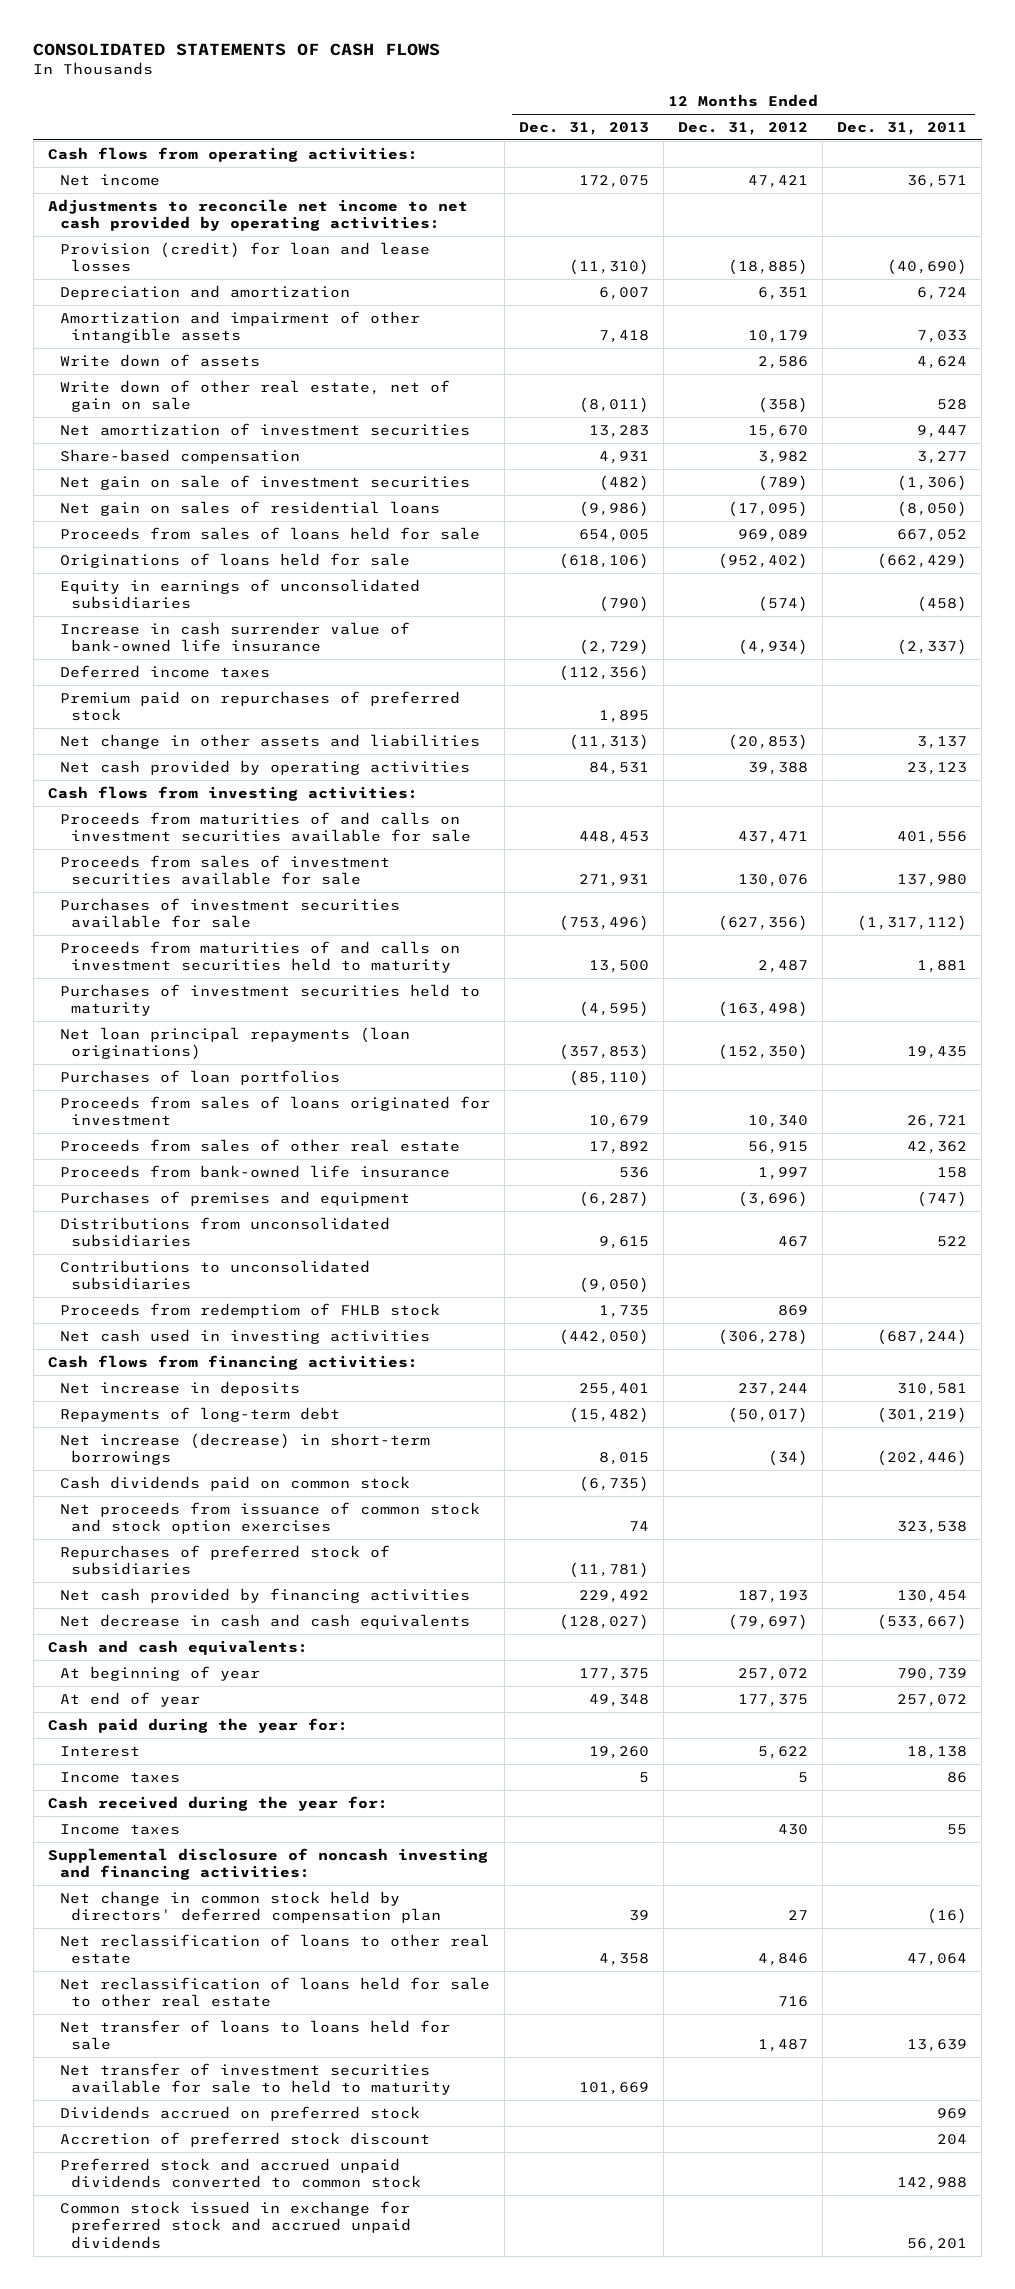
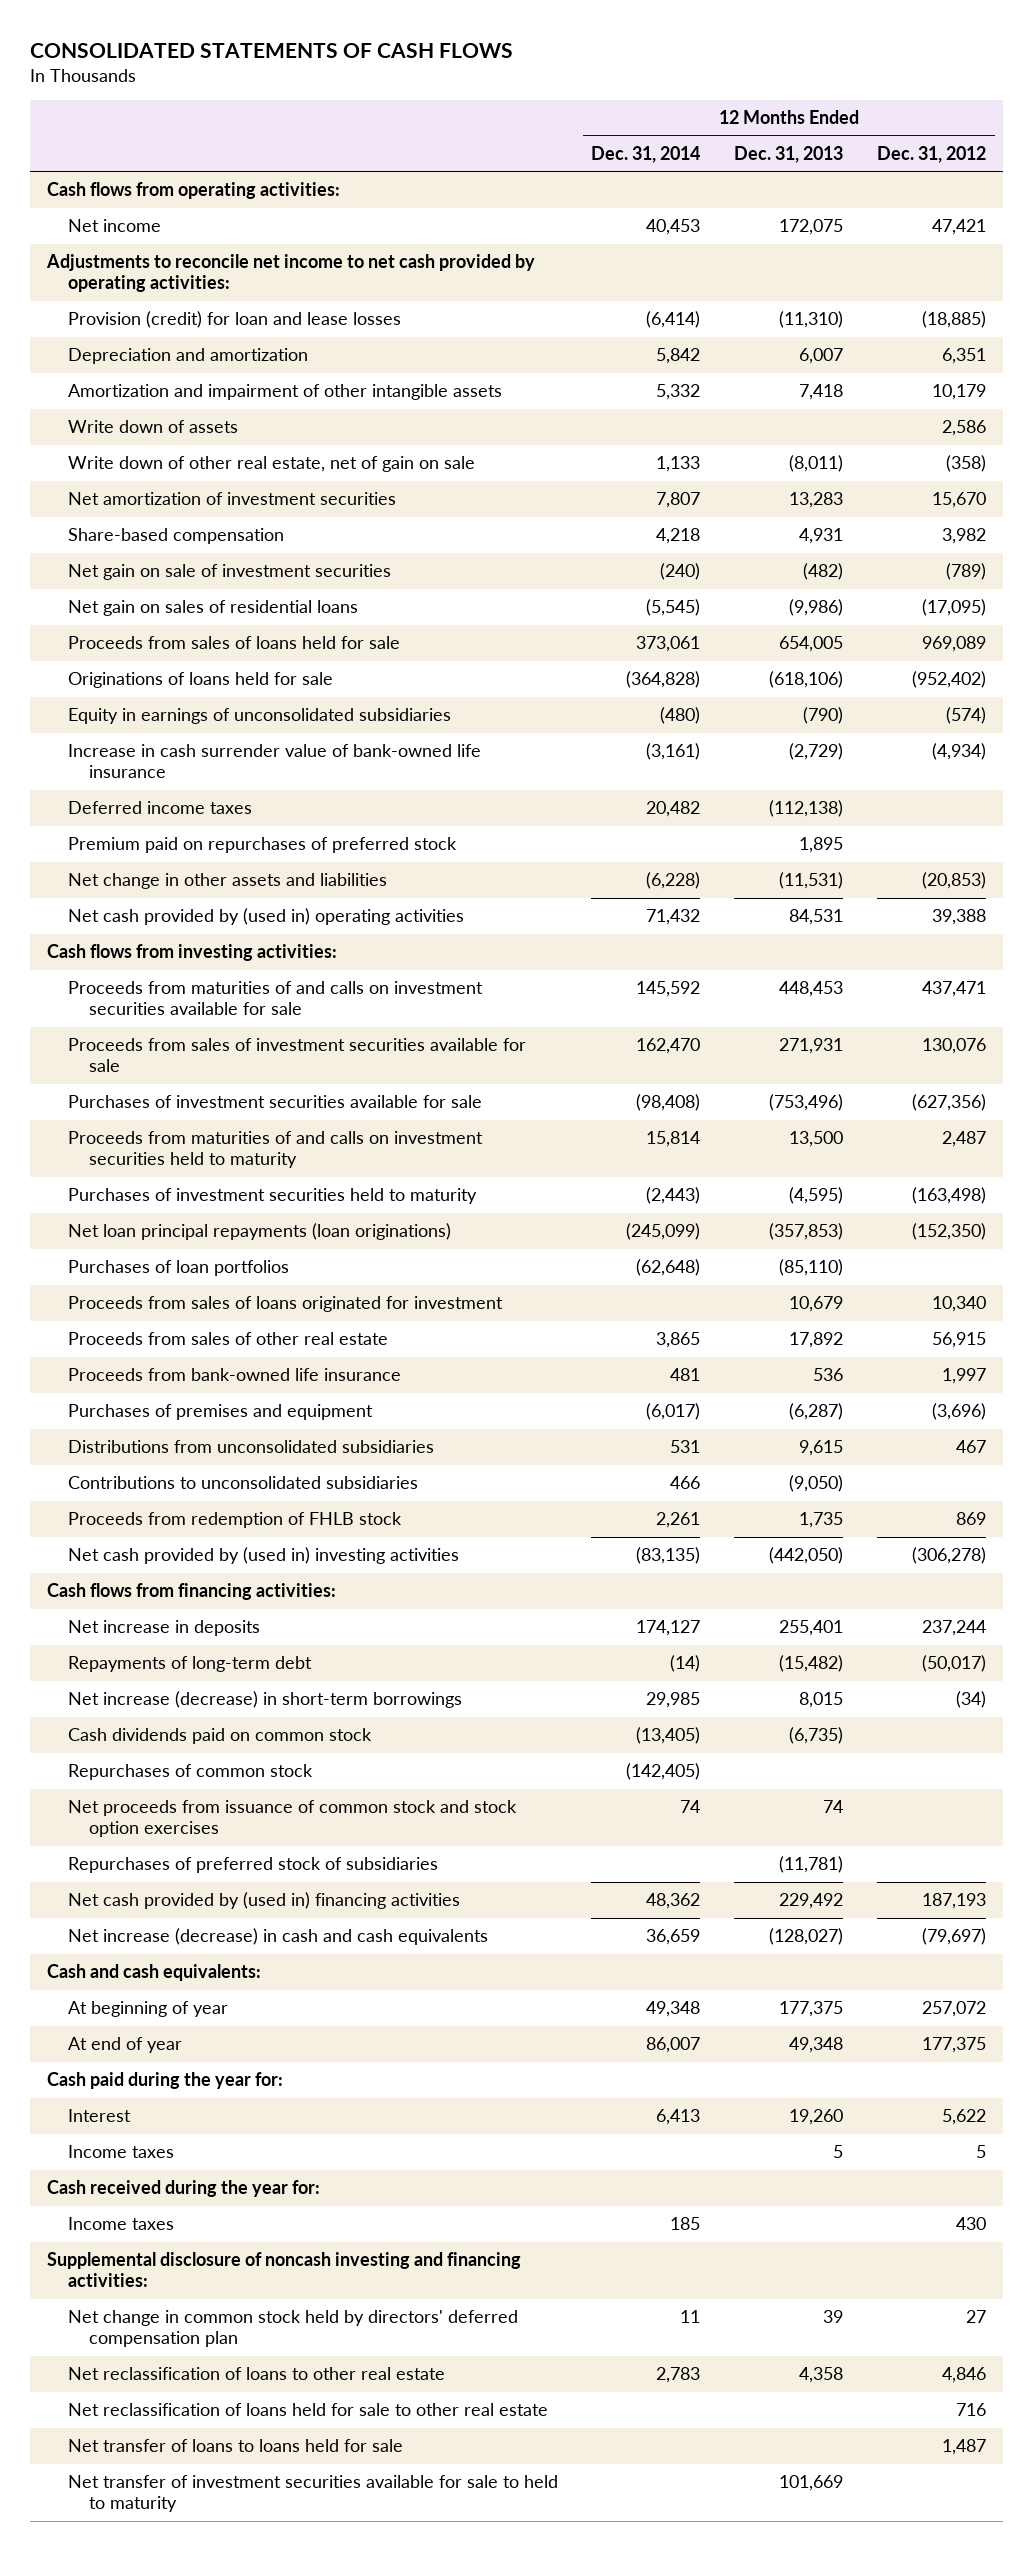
[837,121,968,135] Dec. 31, 2011 -> none
none -> [591,145,701,163] Dec. 31, 2014
[558,664,649,681] (112,356) -> [769,800,844,818] (112,138)
[568,733,649,750] (11,313) -> [779,872,844,890] (11,531)
[59,759,470,775] Net cash provided by operating activities -> [67,908,464,926] Net cash provided by (used in) operating activities
[59,1302,440,1318] Proceeds from redemptiom of FHLB stock -> [67,1512,402,1529] Proceeds from redemption of FHLB stock
[59,1328,430,1344] Net cash used in investing activities -> [67,1547,459,1565] Net cash provided by (used in) investing activities
none -> [67,1764,313,1781] Repurchases of common stock
[59,1587,470,1603] Net cash provided by financing activities -> [67,1892,460,1910] Net cash provided by (used in) financing activities
[59,1613,470,1629] Net decrease in cash and cash equivalents -> [67,1928,488,1946] Net increase (decrease) in cash and cash equivalents
[59,2105,420,2121] Dividends accrued on preferred stock -> none
[59,2131,430,2147] Accretion of preferred stock discount -> none
[59,2157,422,2189] Preferred stock and accrued unpaid dividends converted to common stock -> none
[59,2200,412,2249] Common stock issued in exchange for preferred stock and accrued unpaid dividends -> none

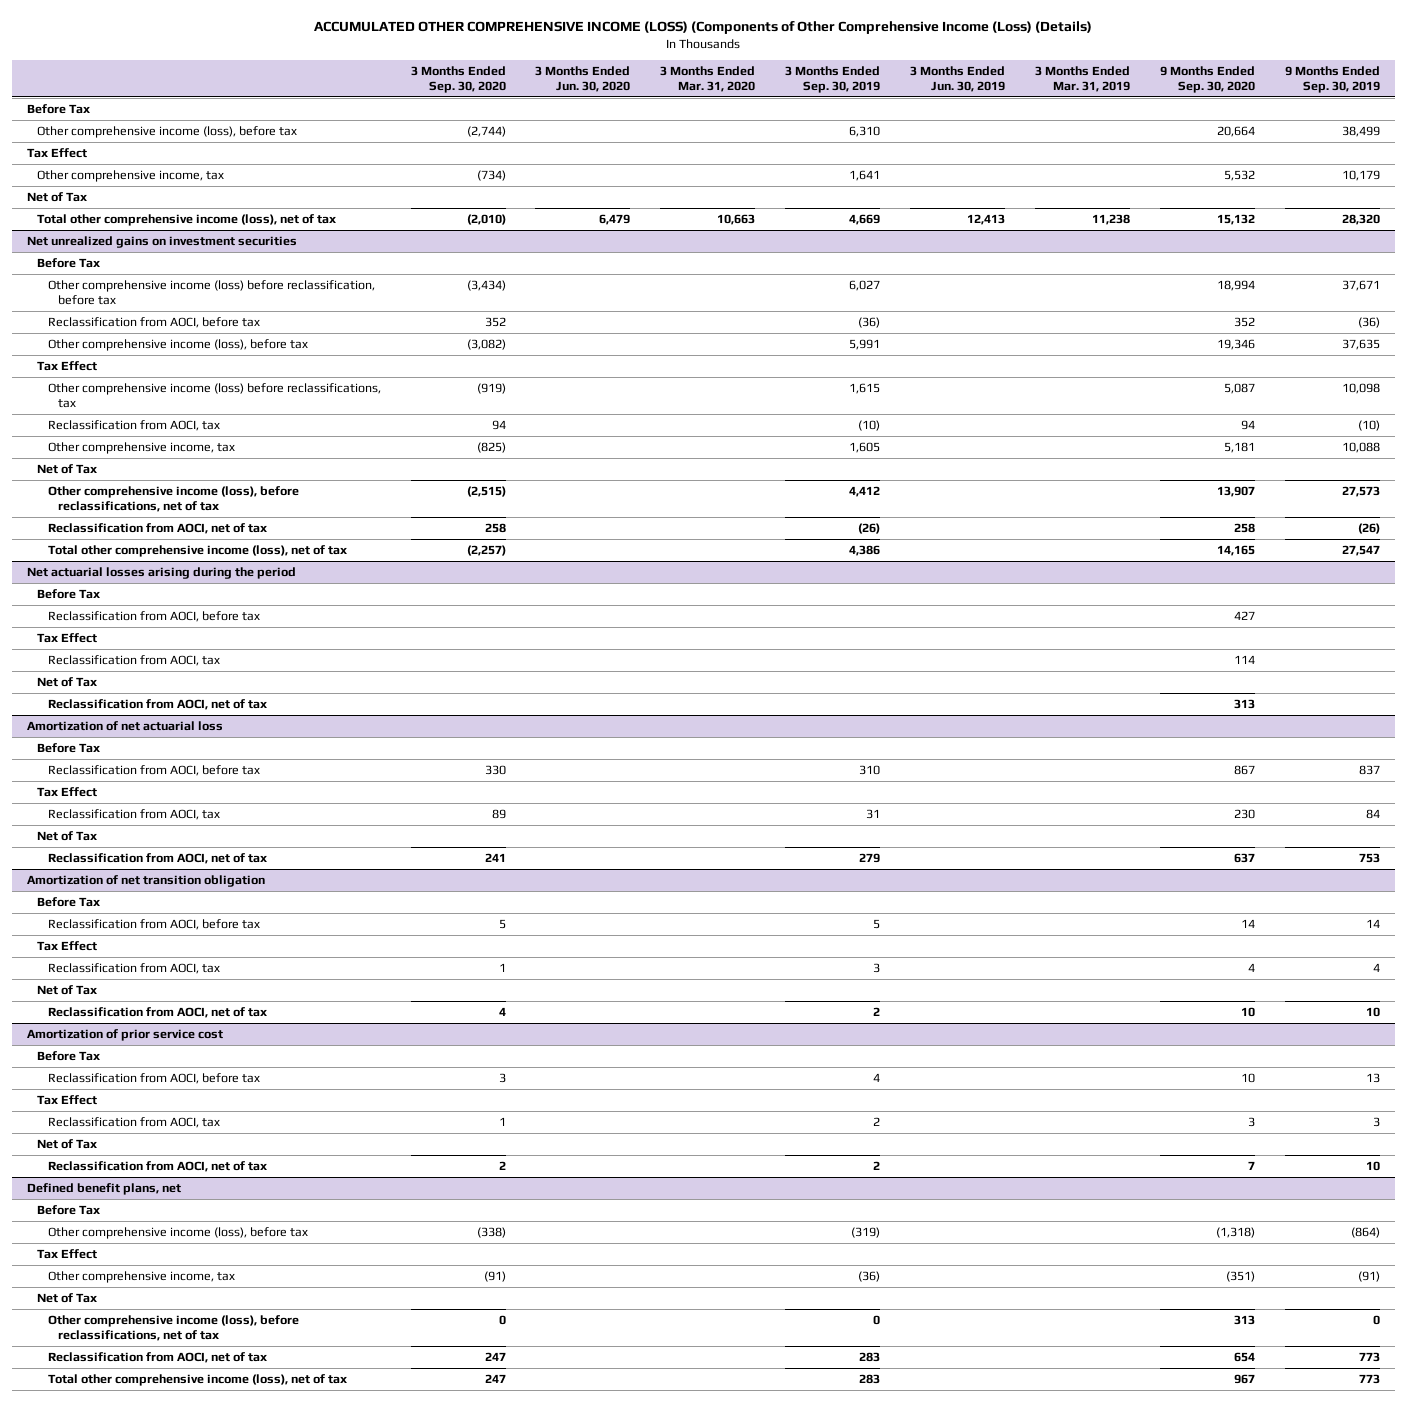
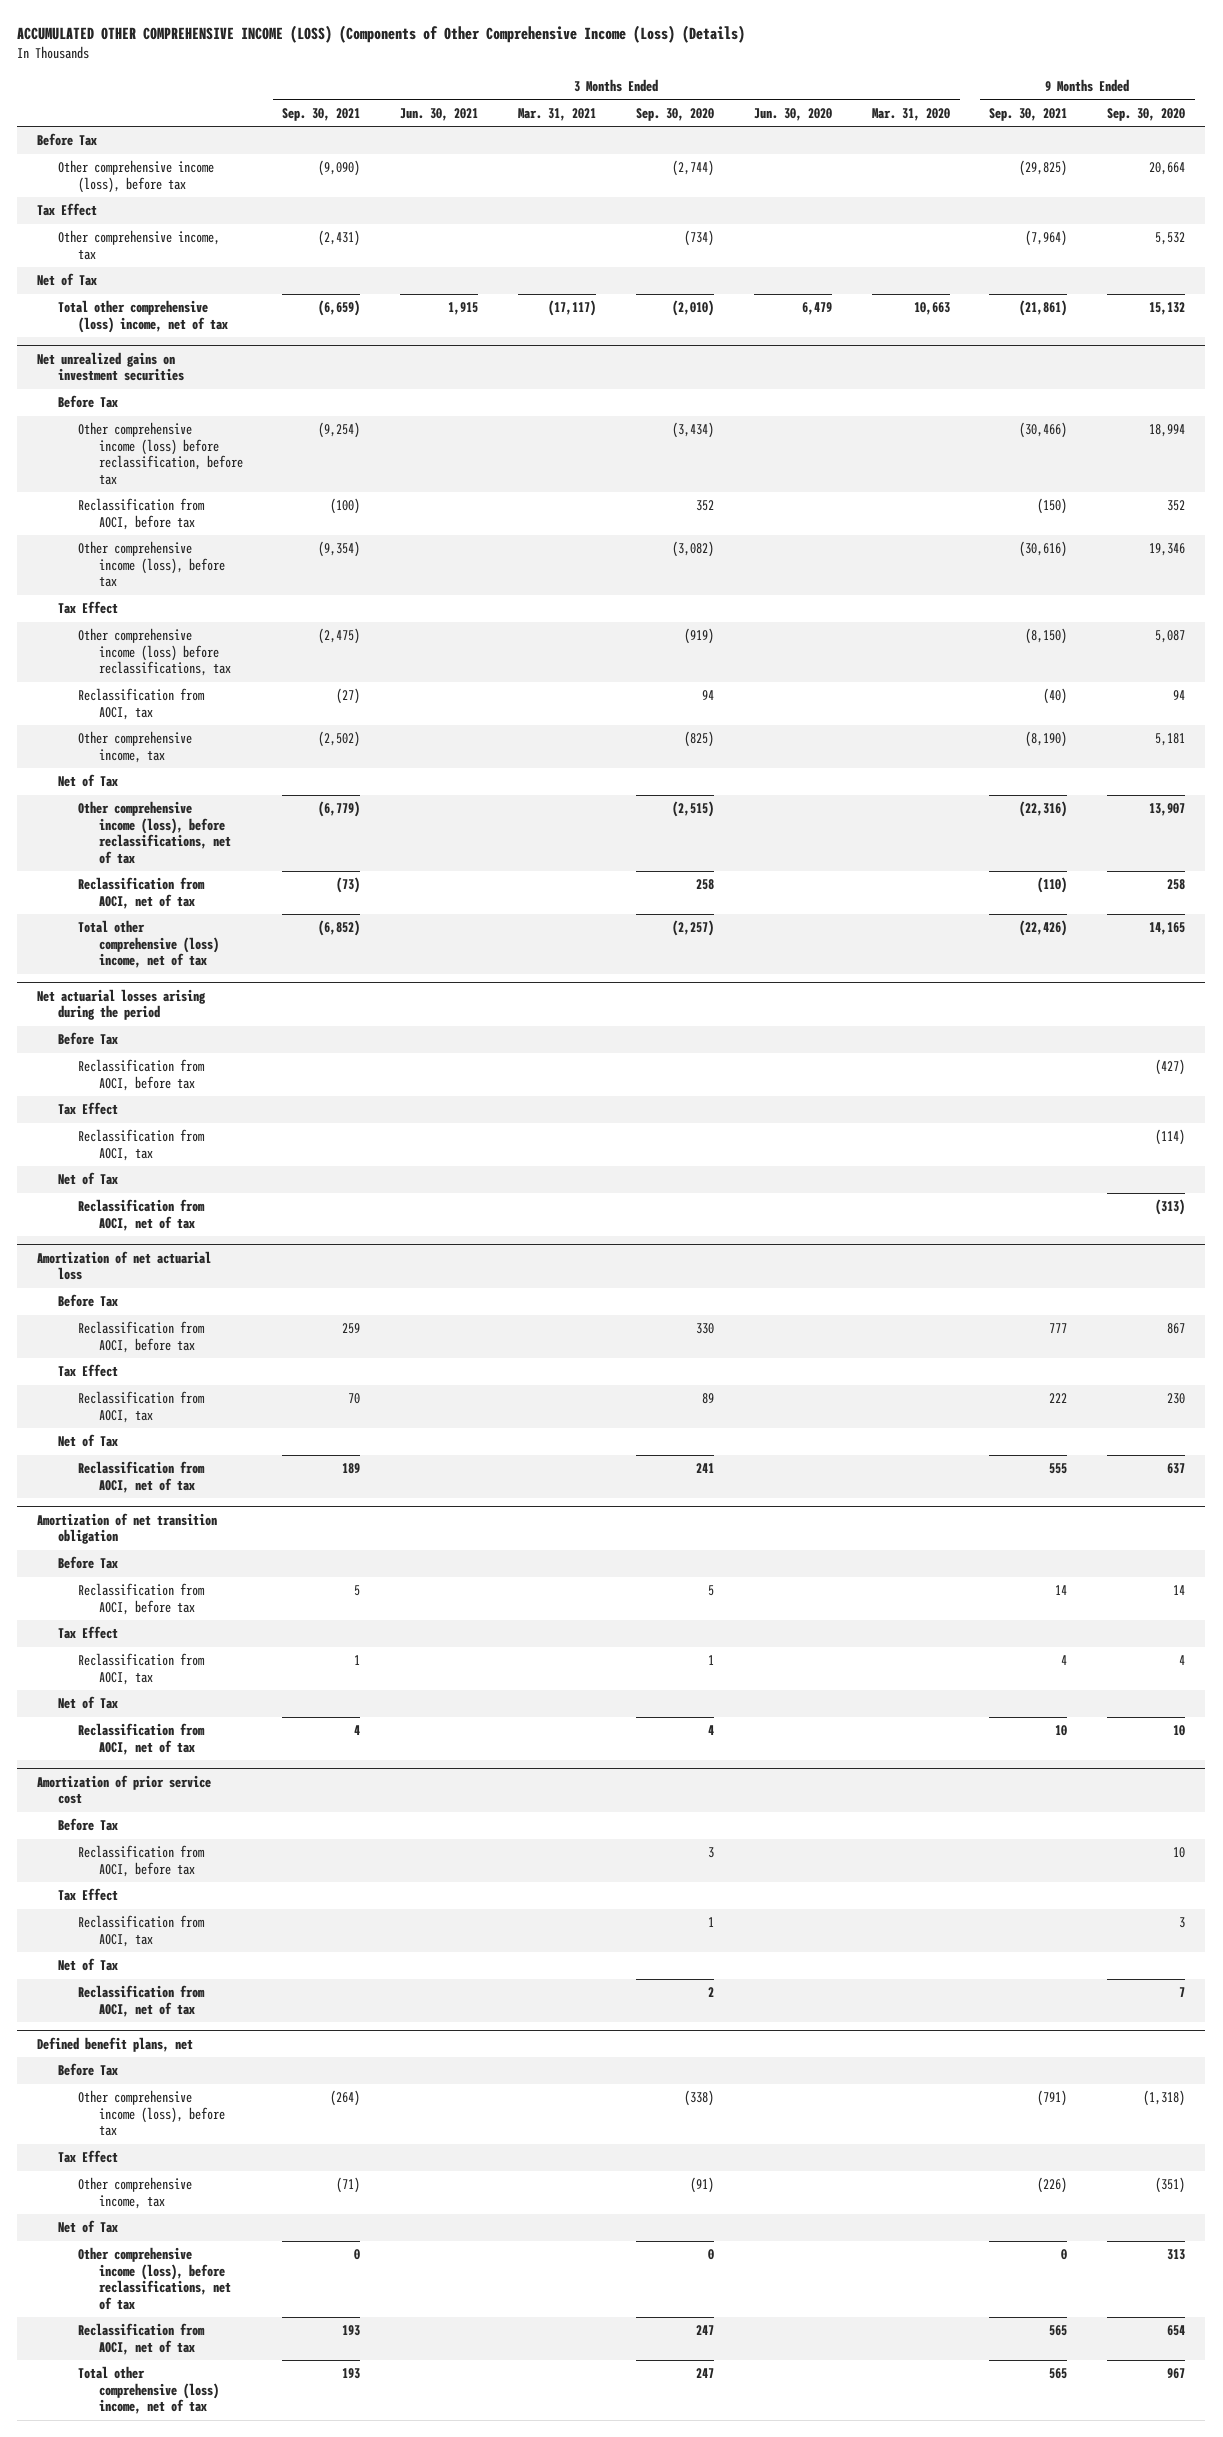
[785,65,881,93] 3 Months Ended Sep. 30, 2019 -> none
[910,65,1006,92] 3 Months Ended Jun. 30, 2019 -> none
[1035,65,1131,92] 3 Months Ended Mar. 31, 2019 -> none
[1284,65,1380,93] 9 Months Ended Sep. 30, 2019 -> none
none -> [282,107,361,121] Sep. 30, 2021
none -> [400,107,479,121] Jun. 30, 2021
none -> [518,107,597,121] Mar. 31, 2021
none -> [989,107,1068,121] Sep. 30, 2021
[37,214,337,227] Total other comprehensive income (loss), net of tax -> [57,300,229,333] Total other comprehensive (loss) income, net of tax
[47,545,347,558] Total other comprehensive income (loss), net of tax -> [78,920,219,969] Total other comprehensive (loss) income, net of tax
[1233,611,1255,621] 427 -> [1155,1059,1186,1076] (427)
[1233,655,1255,665] 114 -> [1155,1129,1186,1146] (114)
[1233,699,1255,710] 313 -> [1155,1199,1186,1216] (313)
[47,1374,347,1387] Total other comprehensive income (loss), net of tax -> [78,2366,219,2415] Total other comprehensive (loss) income, net of tax

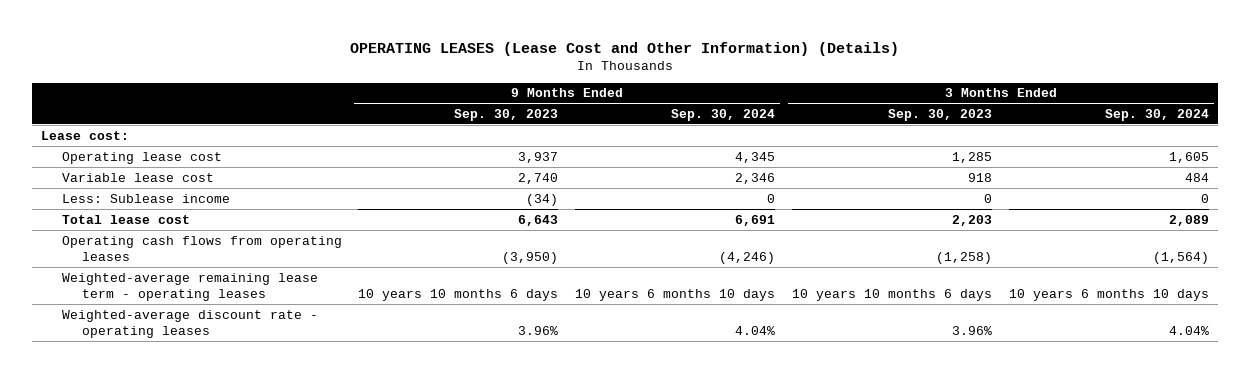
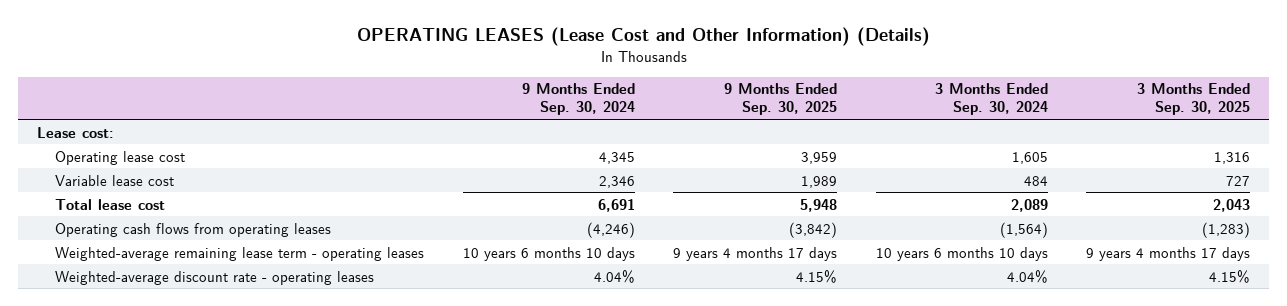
[454,108,559,121] Sep. 30, 2023 -> none
[888,108,993,121] Sep. 30, 2023 -> none
none -> [724,83,838,116] 9 Months Ended Sep. 30, 2025
none -> [1137,83,1251,116] 3 Months Ended Sep. 30, 2025
[61,193,230,203] Less: Sublease income -> none

